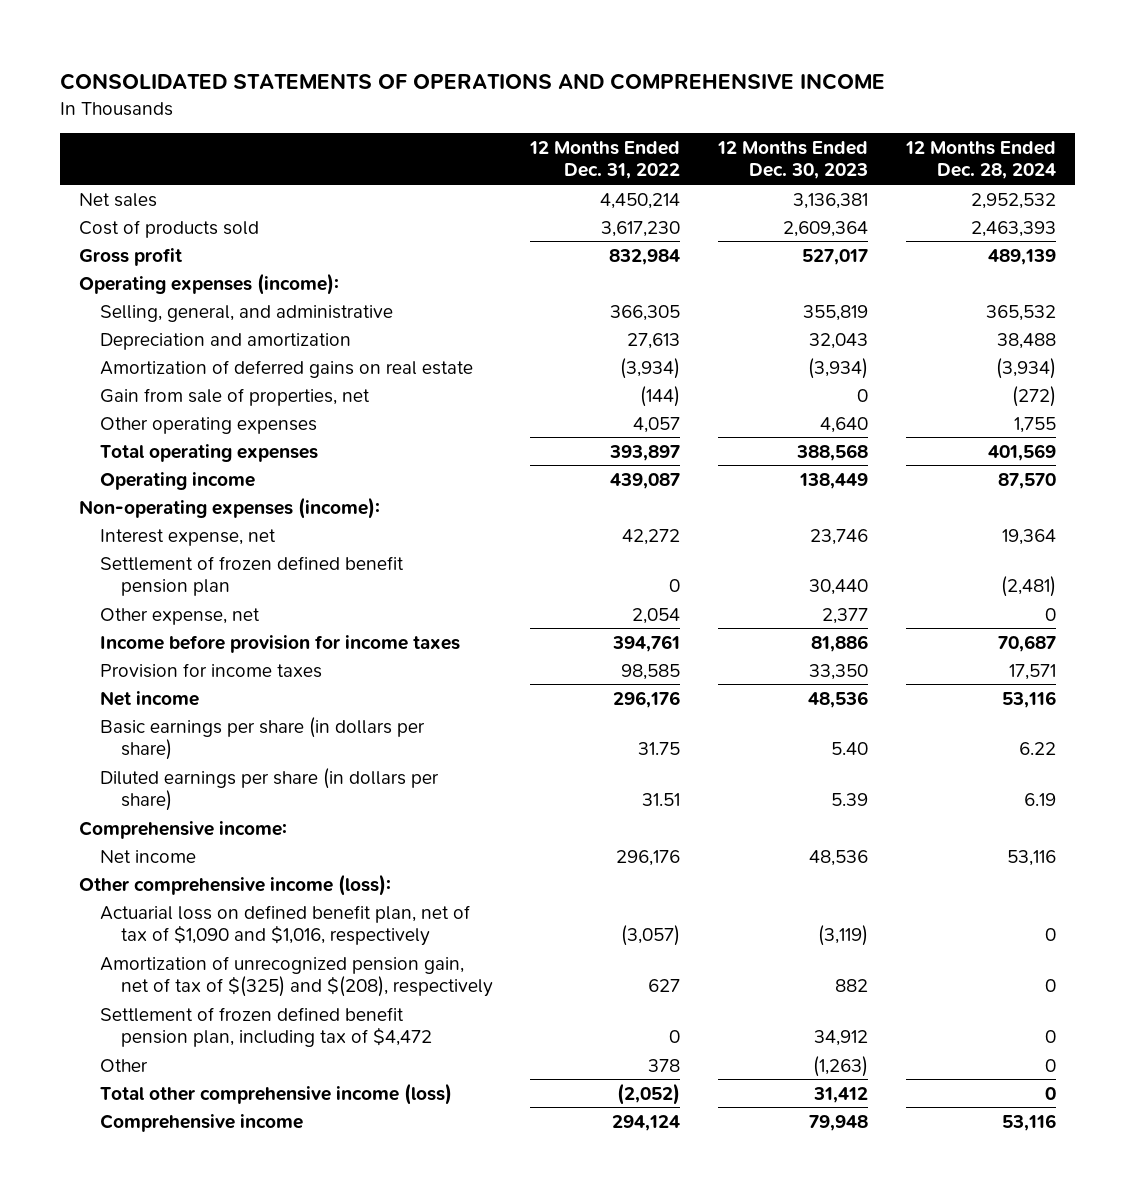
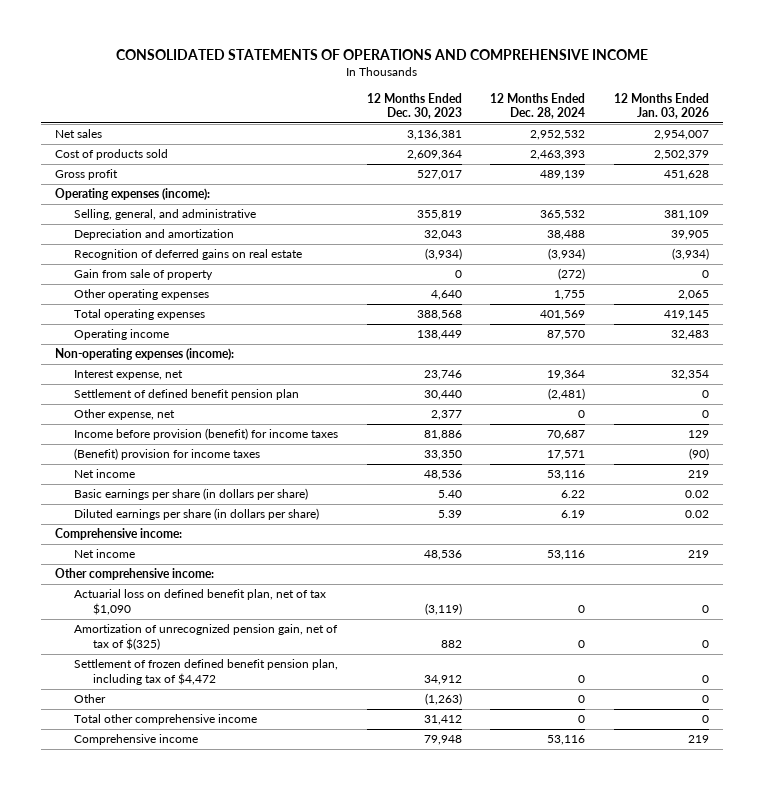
[529,140,681,180] 12 Months Ended Dec. 31, 2022 -> none
none -> [613,92,709,120] 12 Months Ended Jan. 03, 2026
[99,359,473,378] Amortization of deferred gains on real estate -> [74,249,303,261] Recognition of deferred gains on real estate
[99,387,370,406] Gain from sale of properties, net -> [74,269,214,281] Gain from sale of property
[99,555,404,596] Settlement of frozen defined benefit pension plan -> [74,389,300,401] Settlement of defined benefit pension plan
[99,634,460,653] Income before provision for income taxes -> [74,428,339,441] Income before provision (benefit) for income taxes
[99,662,322,678] Provision for income taxes -> [74,448,261,461] (Benefit) provision for income taxes
[78,873,391,896] Other comprehensive income (loss): -> [55,568,215,581] Other comprehensive income:
[99,904,470,946] Actuarial loss on defined benefit plan, net of tax of $1,090 and $1,016, respectively -> [74,589,327,616] Actuarial loss on defined benefit plan, net of tax $1,090
[99,955,493,997] Amortization of unrecognized pension gain, net of tax of $(325) and $(208), respectively -> [74,624,339,651] Amortization of unrecognized pension gain, net of tax of $(325)
[99,1082,452,1105] Total other comprehensive income (loss) -> [74,714,258,726] Total other comprehensive income

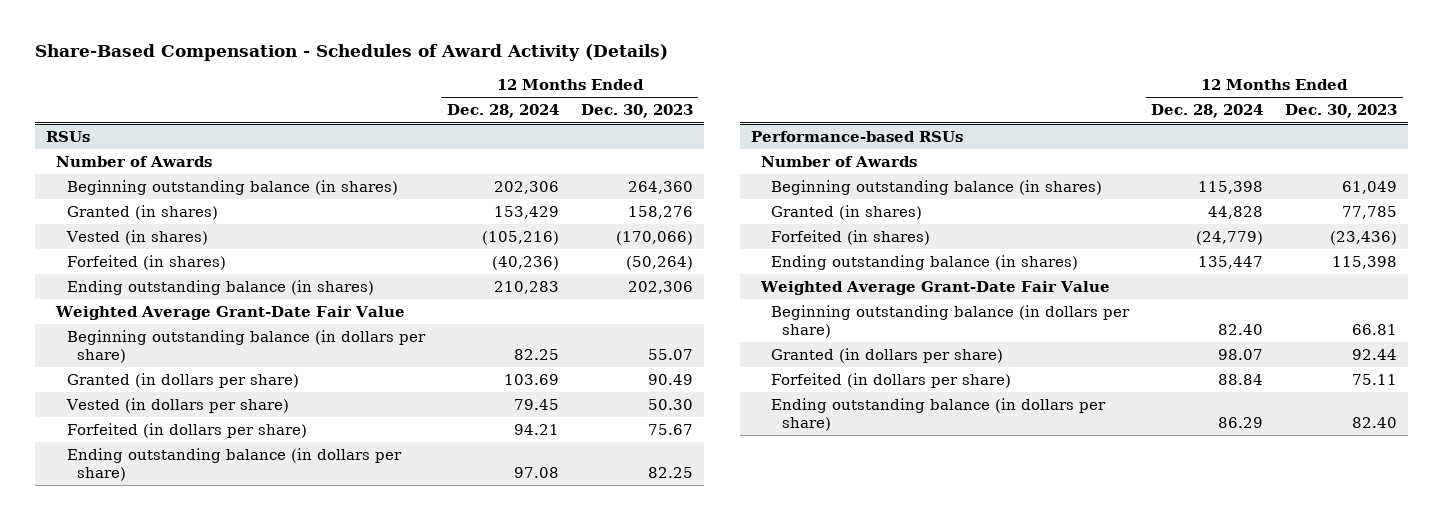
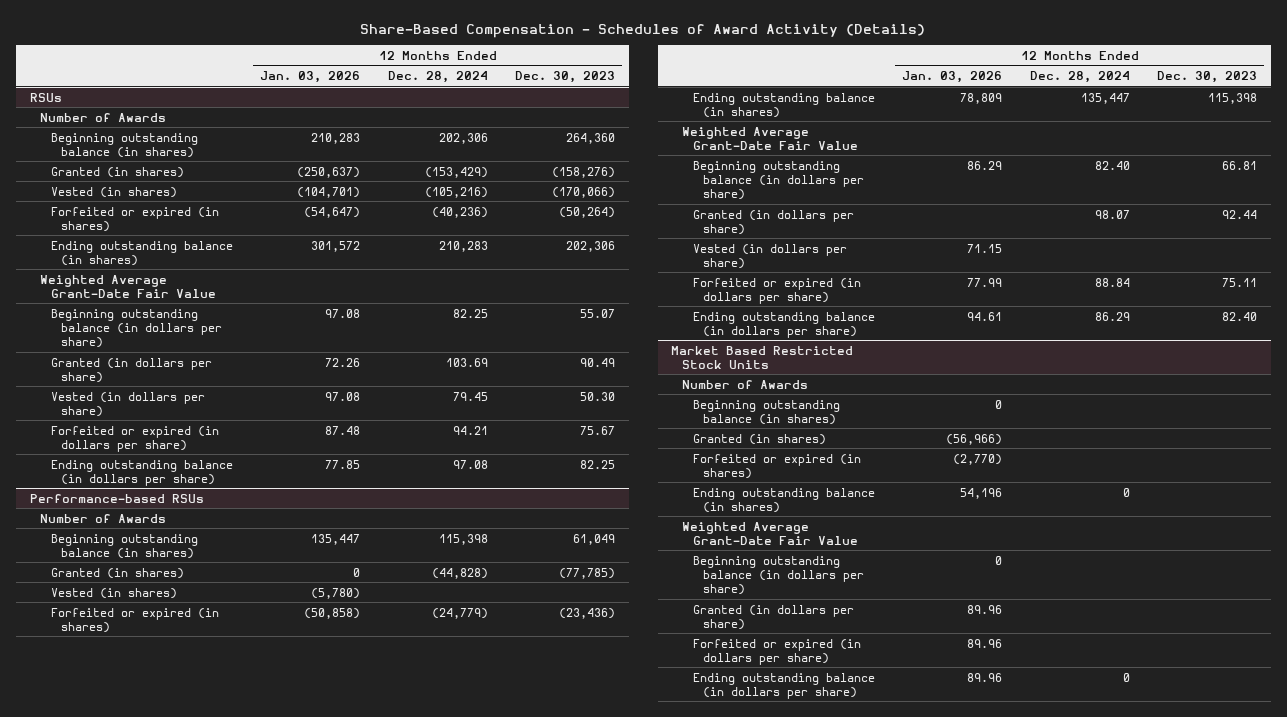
none -> [260,70,361,83] Jan. 03, 2026
[493,205,559,219] 153,429 -> [424,166,488,178] (153,429)
[627,205,693,219] 158,276 -> [552,166,616,178] (158,276)
[66,254,226,270] Forfeited (in shares) -> [50,206,219,232] Forfeited or expired (in shares)
[66,422,307,438] Forfeited (in dollars per share) -> [50,425,219,452] Forfeited or expired (in dollars per share)
[1208,205,1264,219] 44,828 -> [431,567,488,579] (44,828)
[1342,205,1398,219] 77,785 -> [559,567,616,579] (77,785)
none -> [50,587,177,599] Vested (in shares)
[771,229,931,245] Forfeited (in shares) -> [50,607,219,633] Forfeited or expired (in shares)
none -> [692,243,847,269] Vested (in dollars per share)
[771,372,1012,388] Forfeited (in dollars per share) -> [692,277,861,304] Forfeited or expired (in dollars per share)
none -> [671,345,854,369] Market Based Restricted Stock Units
none -> [682,379,809,389] Number of Awards
none -> [692,399,840,425] Beginning outstanding balance (in shares)
none -> [692,433,826,445] Granted (in shares)
none -> [692,453,861,479] Forfeited or expired (in shares)
none -> [692,487,875,513] Ending outstanding balance (in shares)
none -> [682,521,858,545] Weighted Average Grant-Date Fair Value
none -> [692,555,865,595] Beginning outstanding balance (in dollars per share)
none -> [692,604,854,630] Granted (in dollars per share)
none -> [692,638,861,665] Forfeited or expired (in dollars per share)
none -> [692,672,875,699] Ending outstanding balance (in dollars per share)

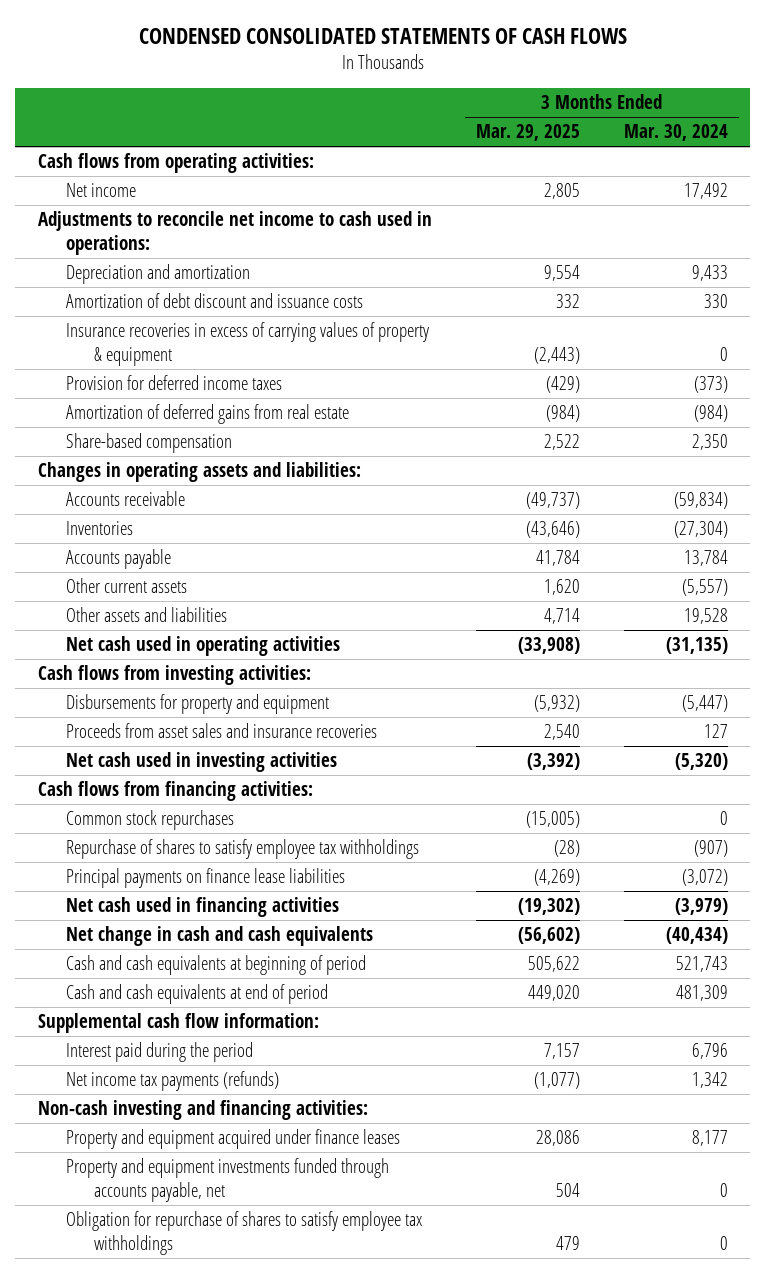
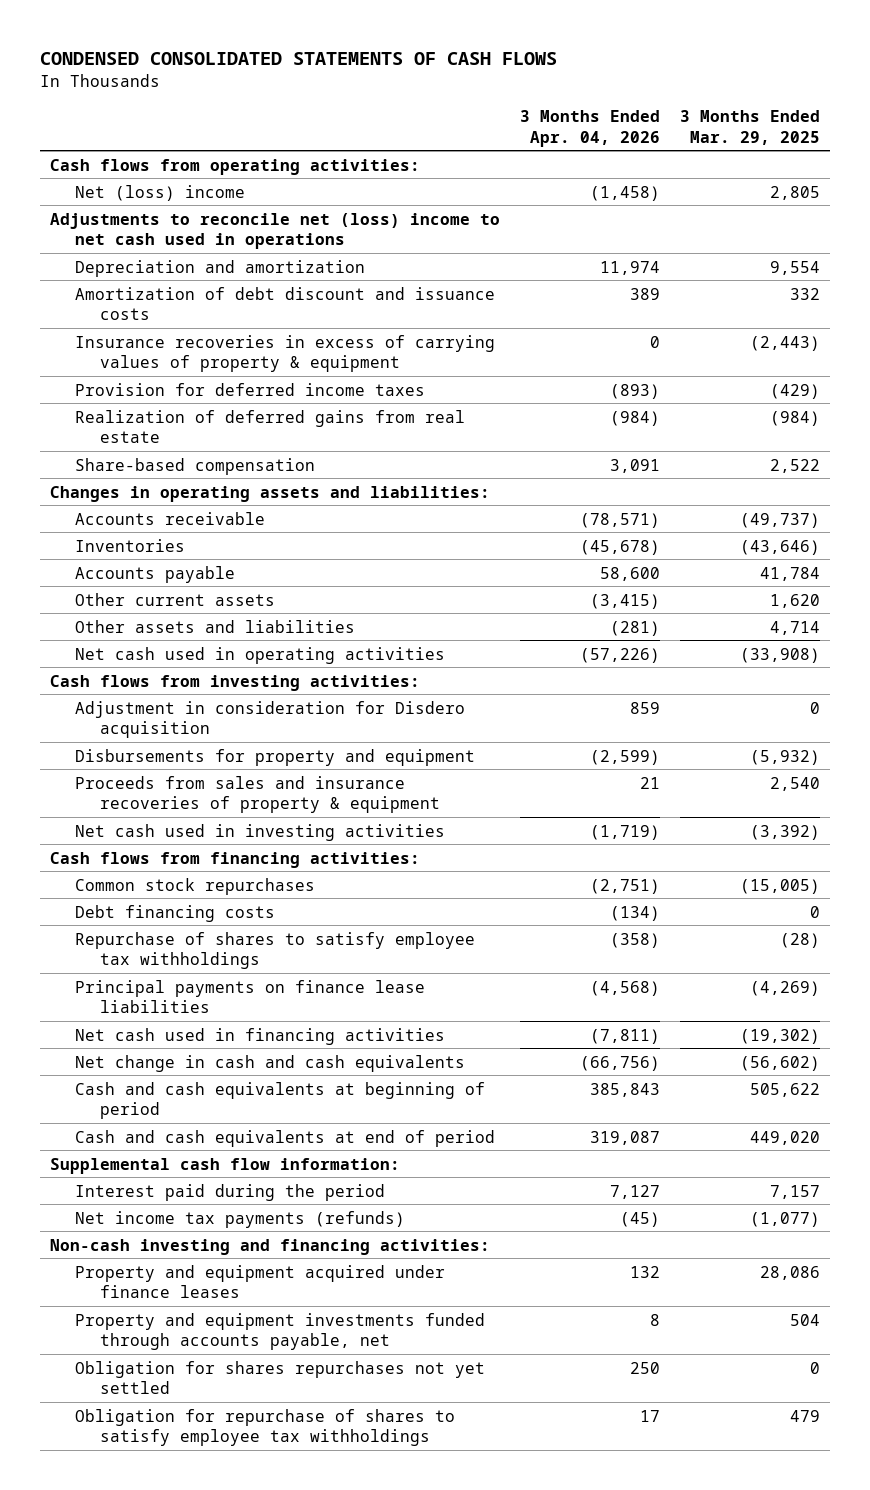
[623,124,728,142] Mar. 30, 2024 -> none
none -> [520,110,661,147] 3 Months Ended Apr. 04, 2026
[65,183,136,198] Net income -> [75,184,246,201] Net (loss) income
[37,211,432,256] Adjustments to reconcile net income to cash used in operations: -> [50,212,501,249] Adjustments to reconcile net (loss) income to net cash used in operations
[65,404,349,425] Amortization of deferred gains from real estate -> [75,409,466,443] Realization of deferred gains from real estate
none -> [75,700,466,738] Adjustment in consideration for Disdero acquisition
[65,723,377,739] Proceeds from asset sales and insurance recoveries -> [75,775,441,813] Proceeds from sales and insurance recoveries of property & equipment
none -> [75,904,276,922] Debt financing costs
none -> [75,1360,486,1394] Obligation for shares repurchases not yet settled

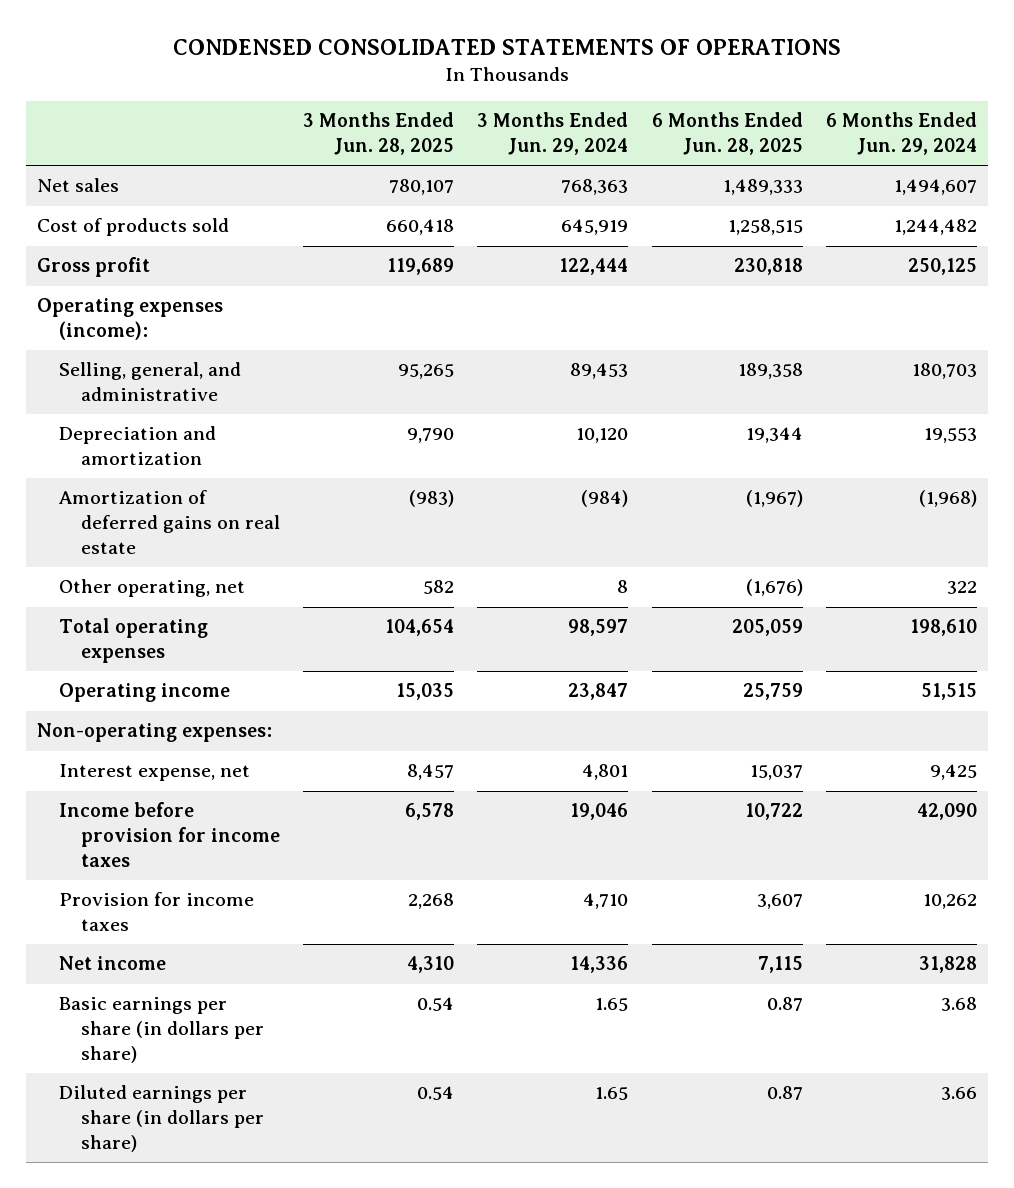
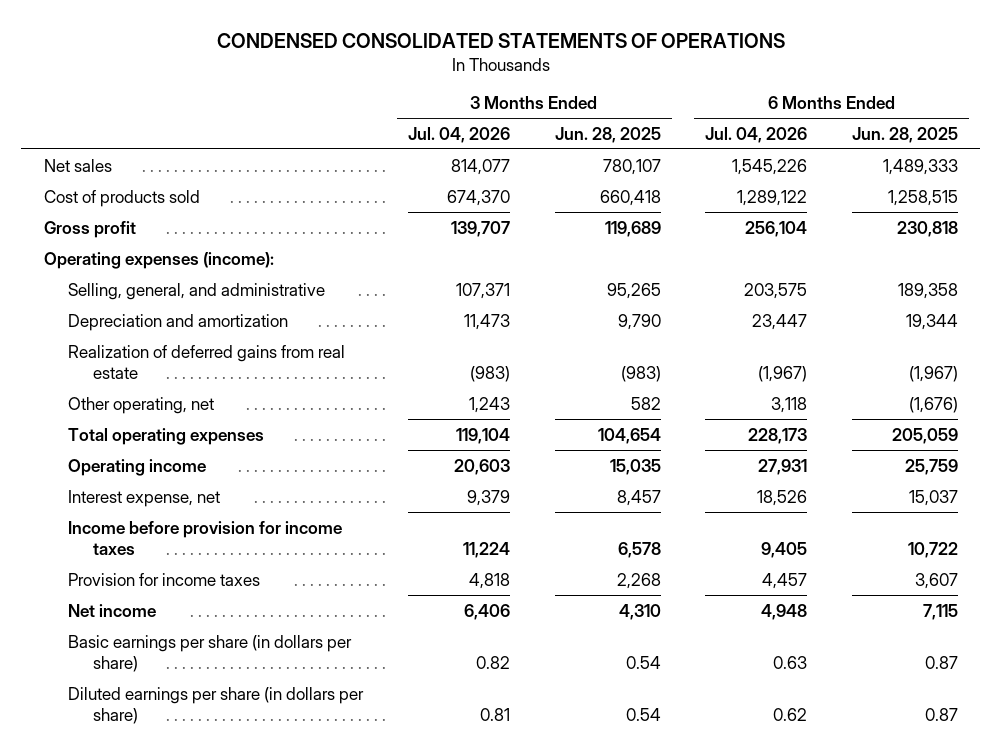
[477,112,629,156] 3 Months Ended Jun. 29, 2024 -> none
[825,112,977,156] 6 Months Ended Jun. 29, 2024 -> none
none -> [407,126,510,143] Jul. 04, 2026
none -> [705,126,808,143] Jul. 04, 2026
[59,490,280,555] Amortization of deferred gains on real estate -> [68,344,346,380] Realization of deferred gains from real estate
[37,723,273,743] Non-operating expenses: -> none

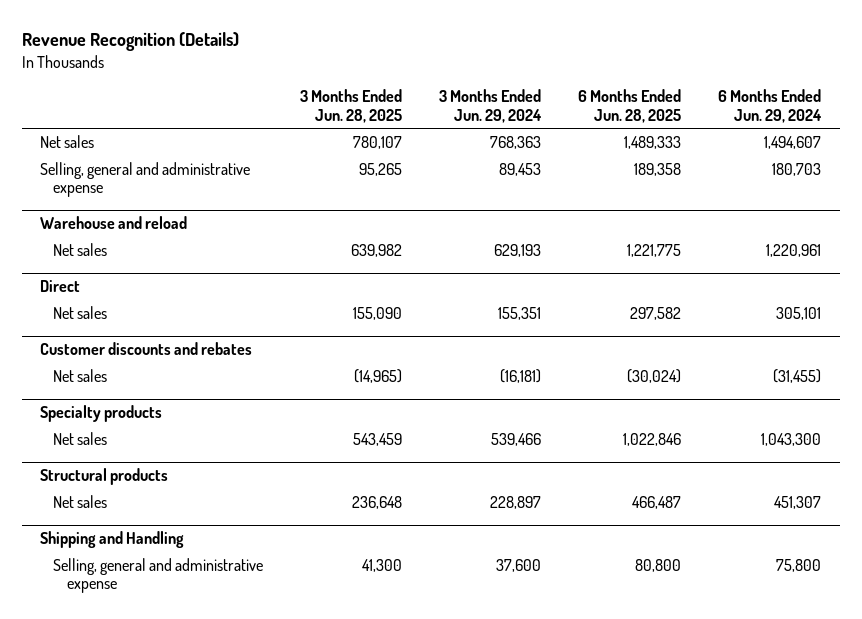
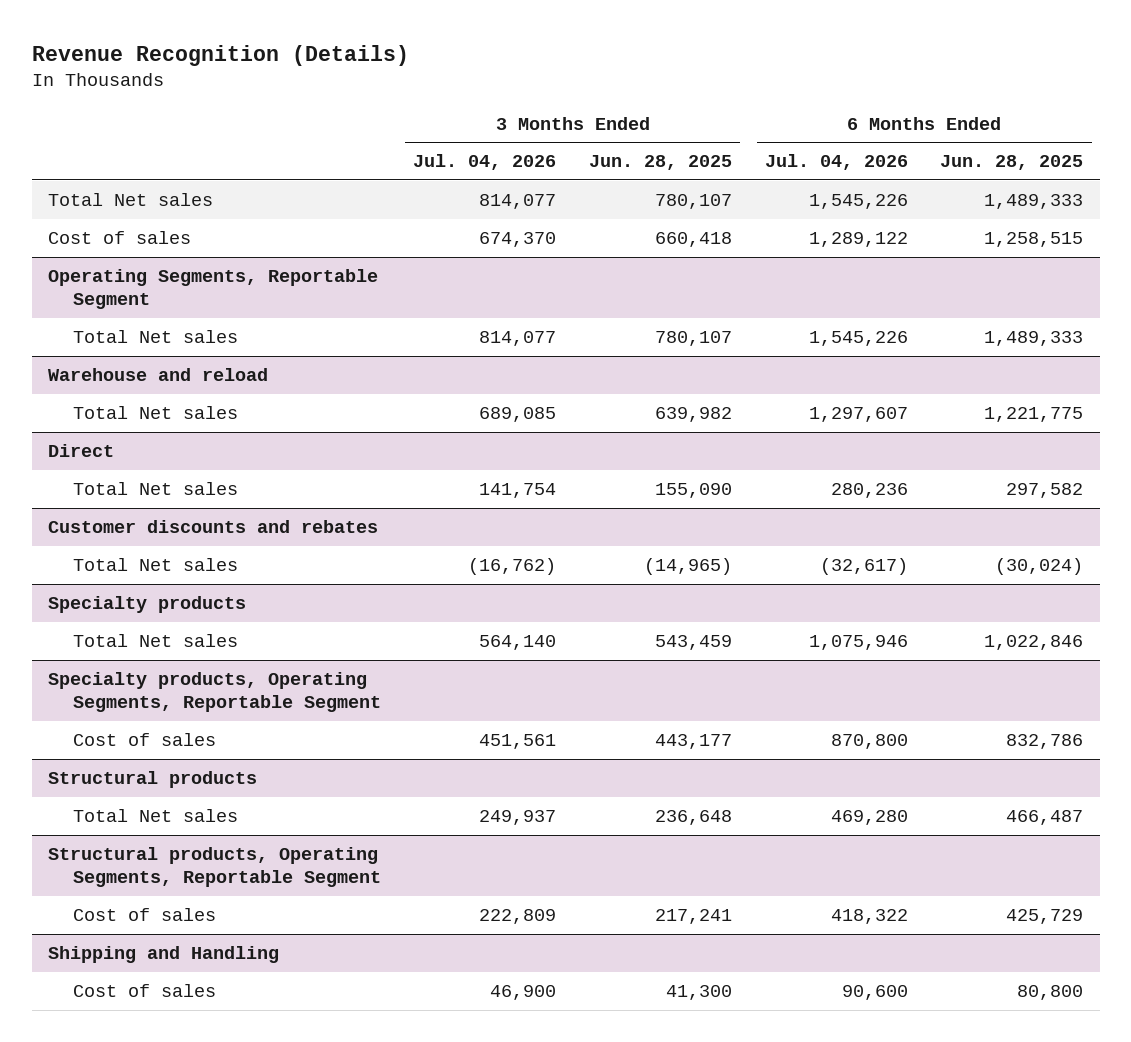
[439,89,543,123] 3 Months Ended Jun. 29, 2024 -> none
[718,89,823,123] 6 Months Ended Jun. 29, 2024 -> none
none -> [413,154,557,171] Jul. 04, 2026
none -> [764,154,908,171] Jul. 04, 2026
[40,162,251,198] Selling, general and administrative expense -> none
[40,135,95,149] Net sales -> [48,192,214,206] Total Net sales
none -> [48,230,192,244] Cost of sales
none -> [48,268,379,309] Operating Segments, Reportable Segment
none -> [72,329,238,343] Total Net sales
[53,243,108,257] Net sales -> [72,405,238,419] Total Net sales
[53,306,108,320] Net sales -> [72,481,238,495] Total Net sales
[53,369,108,383] Net sales -> [72,557,238,571] Total Net sales
[53,432,108,446] Net sales -> [72,633,238,647] Total Net sales
none -> [48,671,381,712] Specialty products, Operating Segments, Reportable Segment
none -> [72,732,216,746] Cost of sales
[53,495,108,509] Net sales -> [72,808,238,822] Total Net sales
none -> [48,846,381,887] Structural products, Operating Segments, Reportable Segment
none -> [72,907,216,921] Cost of sales
[53,558,264,594] Selling, general and administrative expense -> [72,983,216,997] Cost of sales

